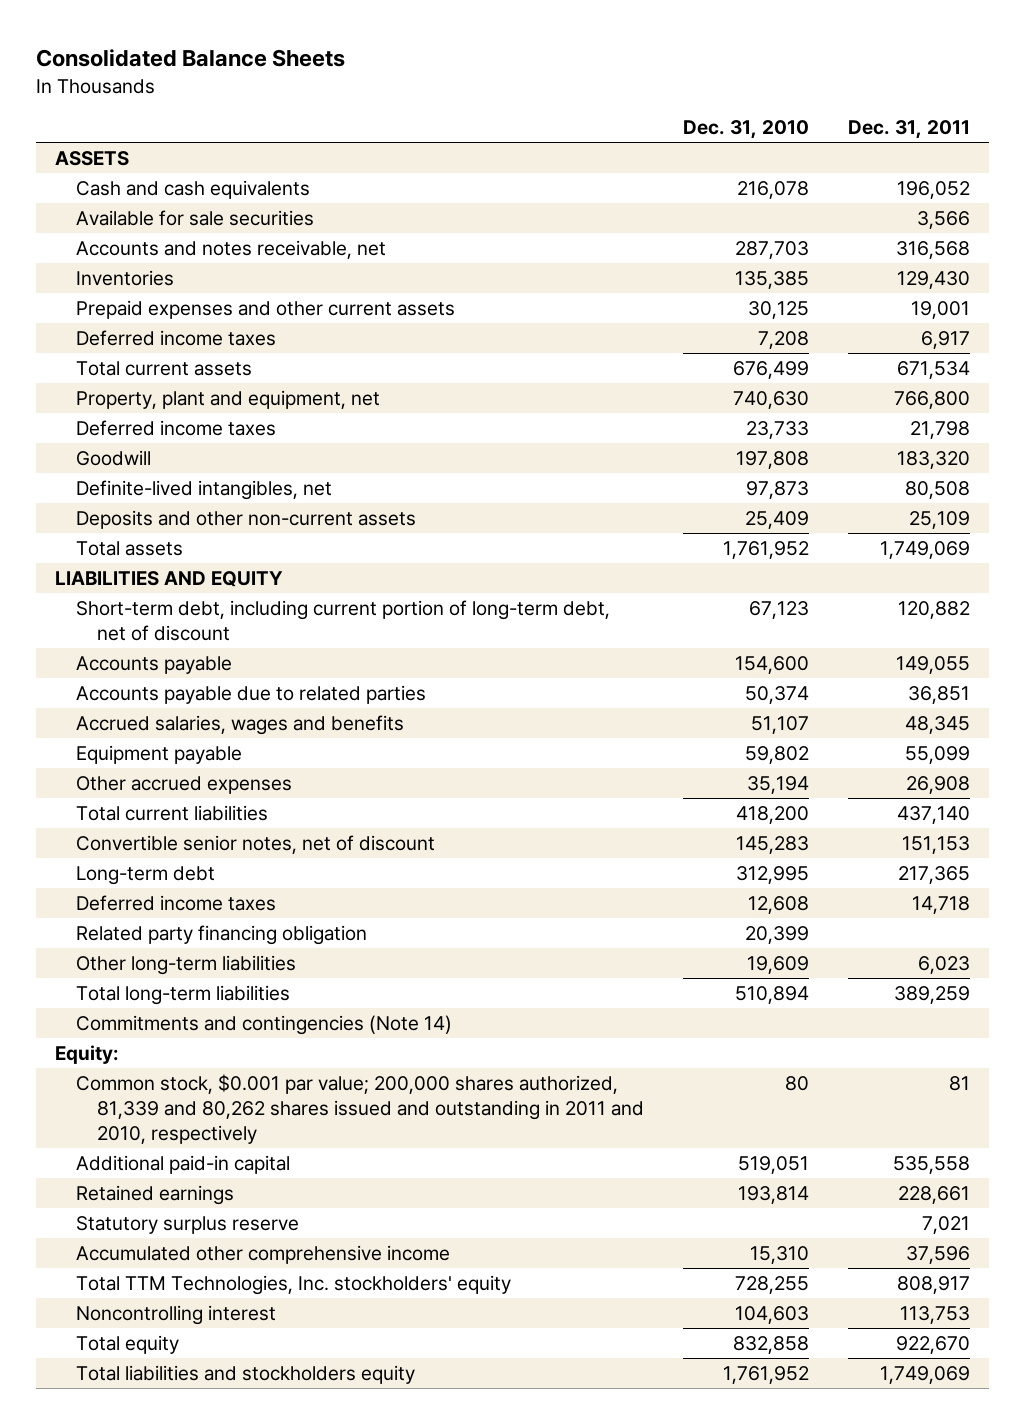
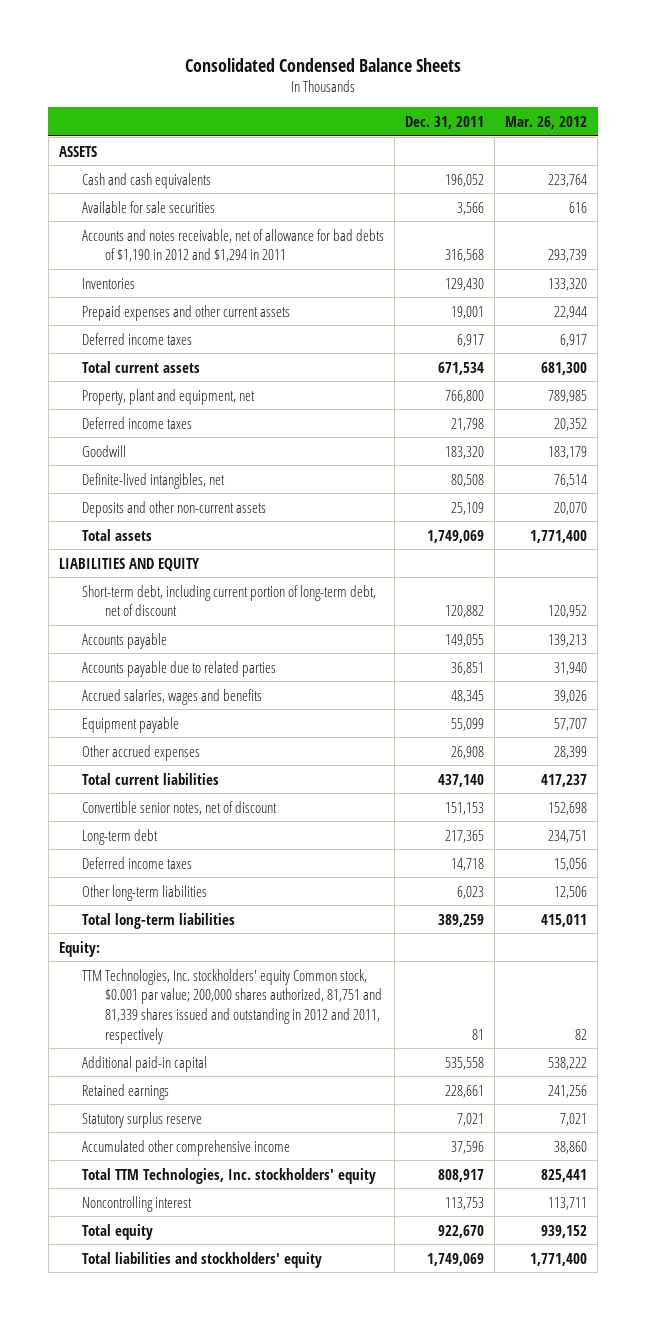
[36,49,346,68] Consolidated Balance Sheets -> [184,57,461,72] Consolidated Condensed Balance Sheets
[682,120,809,140] Dec. 31, 2010 -> none
none -> [505,116,588,130] Mar. 26, 2012
[76,239,387,259] Accounts and notes receivable, net -> [81,228,384,263] Accounts and notes receivable, net of allowance for bad debts of $1,190 in 2012 and $1,294 in 2011
[76,924,368,945] Related party financing obligation -> none
[76,1014,453,1035] Commitments and contingencies (Note 14) -> none
[76,1073,645,1144] Common stock, $0.001 par value; 200,000 shares authorized, 81,339 and 80,262 shares issued and outstanding in 2011 and 2010, respectively -> [81,968,383,1044] TTM Technologies, Inc. stockholders' equity Common stock, $0.001 par value; 200,000 shares authorized, 81,751 and 81,339 shares issued and outstanding in 2012 and 2011, respectively
[76,1364,416,1384] Total liabilities and stockholders equity -> [81,1251,322,1268] Total liabilities and stockholders' equity

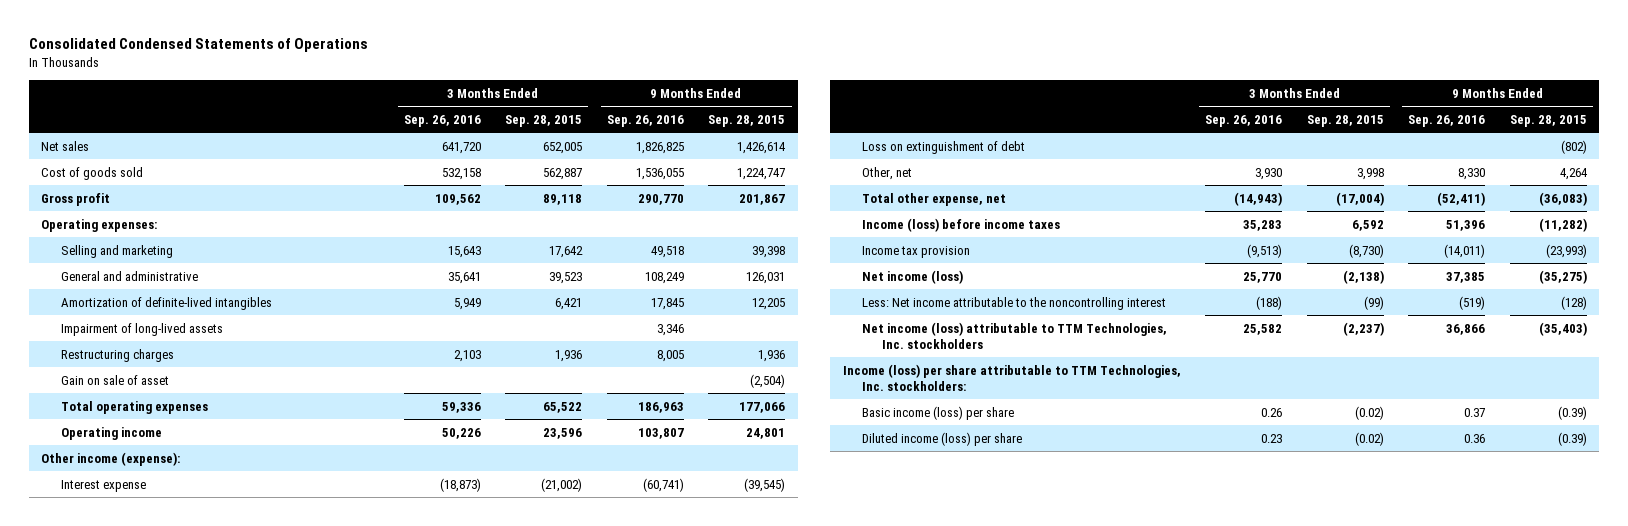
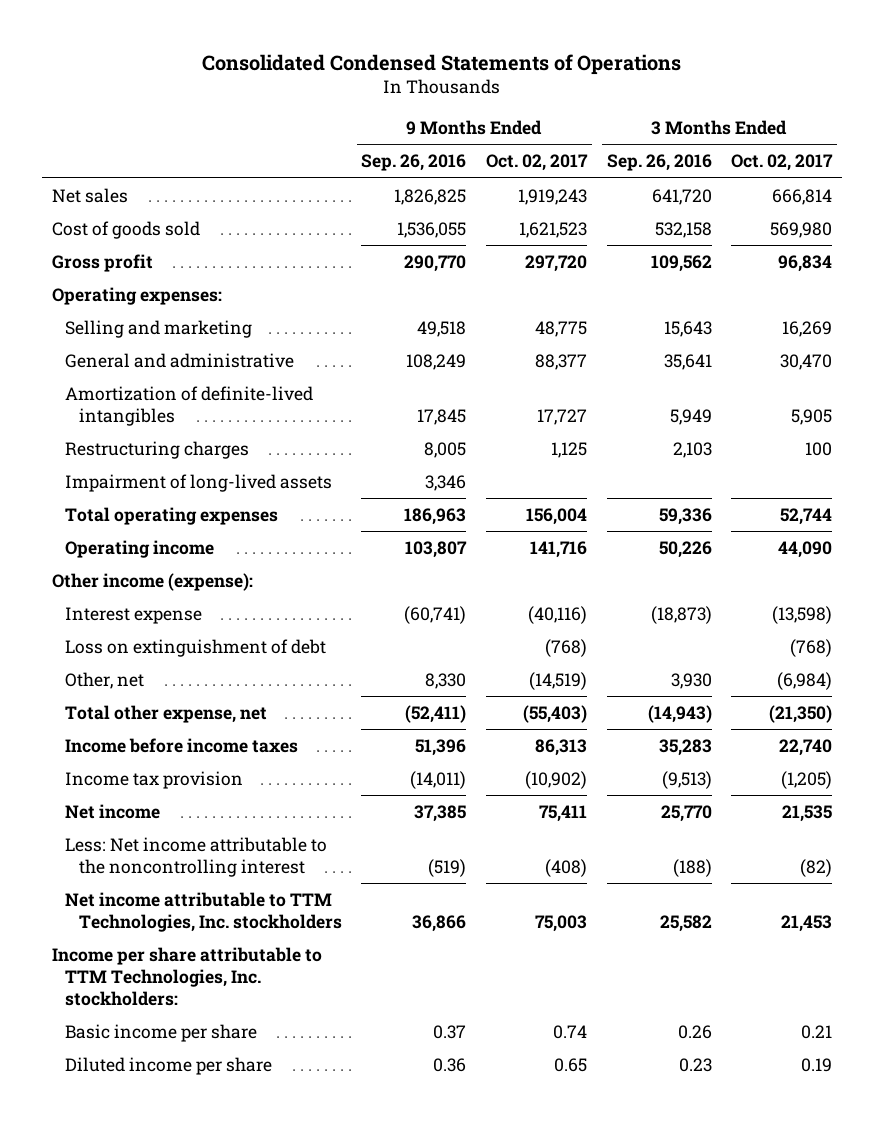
[505,114,583,127] Sep. 28, 2015 -> none
[708,114,786,127] Sep. 28, 2015 -> none
none -> [486,154,589,172] Oct. 02, 2017
none -> [731,154,834,172] Oct. 02, 2017
[60,374,169,385] Gain on sale of asset -> none
[60,322,223,336] Impairment of long-lived assets -> [65,474,333,493] Impairment of long-lived assets
[862,217,1061,232] Income (loss) before income taxes -> [65,738,299,754] Income before income taxes
[862,269,964,284] Net income (loss) -> [65,804,161,820] Net income
[862,321,1168,349] Net income (loss) attributable to TTM Technologies, Inc. stockholders -> [65,892,342,932] Net income attributable to TTM Technologies, Inc. stockholders
[842,363,1181,391] Income (loss) per share attributable to TTM Technologies, Inc. stockholders: -> [52,947,323,1006] Income per share attributable to TTM Technologies, Inc. stockholders:
[862,405,1015,420] Basic income (loss) per share -> [65,1024,258,1043] Basic income per share
[862,431,1023,446] Diluted income (loss) per share -> [65,1057,273,1076] Diluted income per share

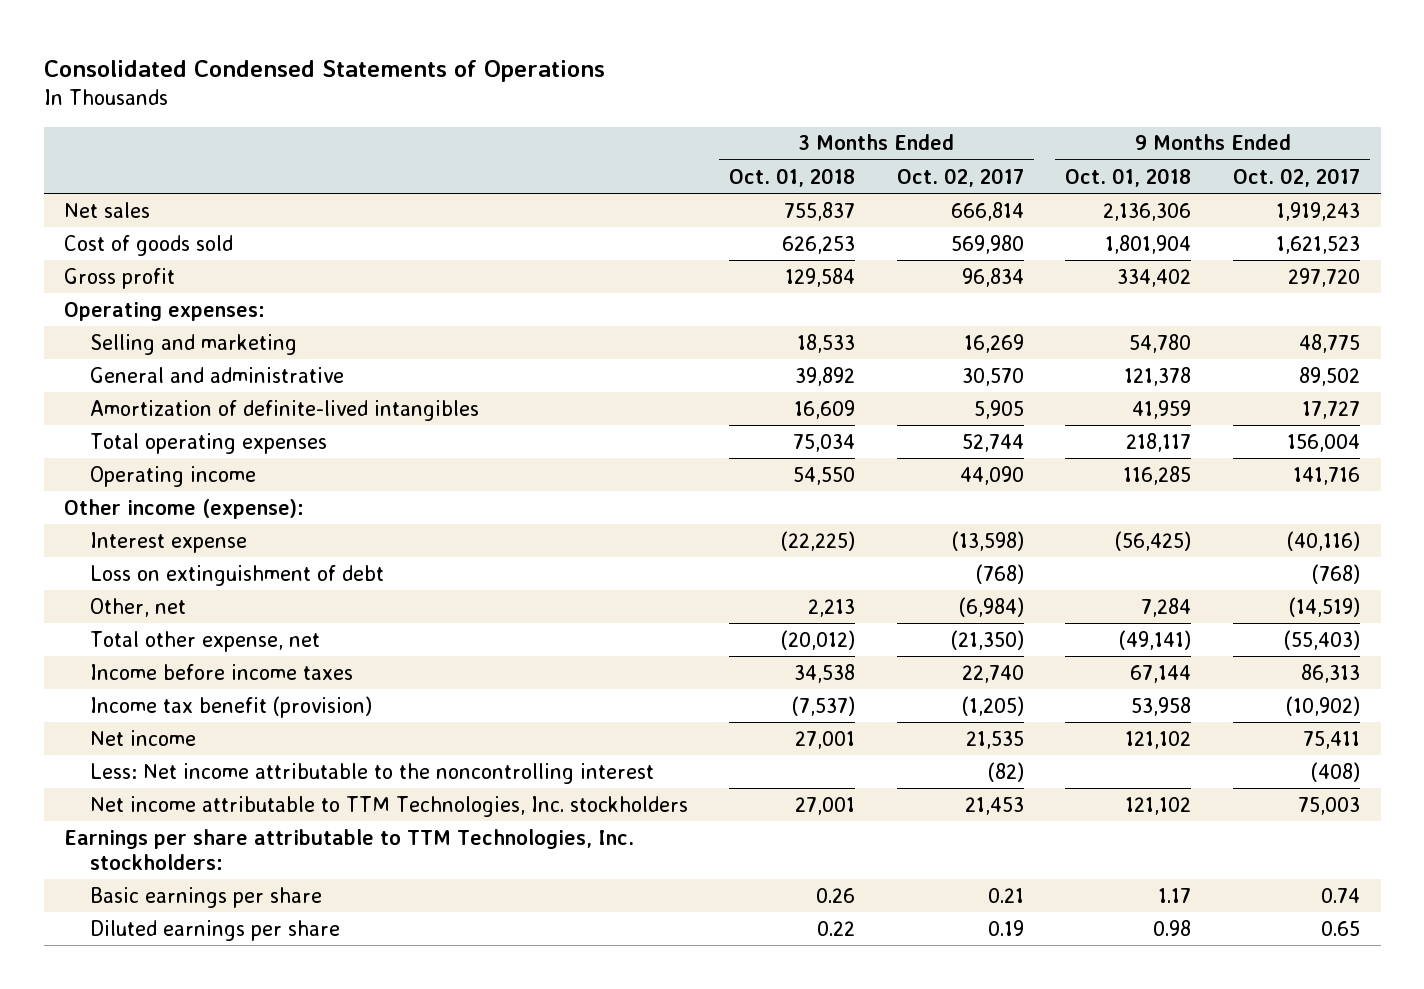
[361,154,467,172] Sep. 26, 2016 -> none
[606,154,712,172] Sep. 26, 2016 -> none
none -> [729,167,856,187] Oct. 01, 2018
none -> [1065,167,1192,187] Oct. 01, 2018
[535,354,588,371] 88,377 -> [1298,366,1360,386] 89,502
[780,354,833,371] 30,470 -> [961,367,1024,386] 30,570
[65,441,250,460] Restructuring charges -> none
[65,474,333,493] Impairment of long-lived assets -> none
[65,771,244,790] Income tax provision -> [89,695,372,718] Income tax benefit (provision)
[52,947,323,1006] Income per share attributable to TTM Technologies, Inc. stockholders: -> [64,828,635,871] Earnings per share attributable to TTM Technologies, Inc. stockholders:
[65,1024,258,1043] Basic income per share -> [89,886,322,908] Basic earnings per share
[65,1057,273,1076] Diluted income per share -> [89,919,340,941] Diluted earnings per share

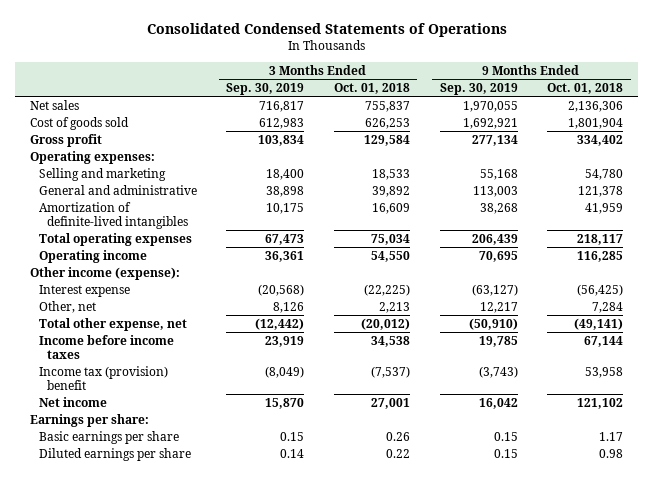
[896,167,1024,187] Oct. 02, 2017 -> none
[1232,167,1360,187] Oct. 02, 2017 -> none
none -> [226,83,305,96] Sep. 30, 2019
none -> [439,83,518,96] Sep. 30, 2019
[89,564,384,586] Loss on extinguishment of debt -> none
[89,695,372,718] Income tax benefit (provision) -> [38,365,168,390] Income tax (provision) benefit
[89,762,654,784] Less: Net income attributable to the noncontrolling interest -> none
[89,795,688,817] Net income attributable to TTM Technologies, Inc. stockholders -> none
[64,828,635,871] Earnings per share attributable to TTM Technologies, Inc. stockholders: -> [30,413,150,427] Earnings per share:

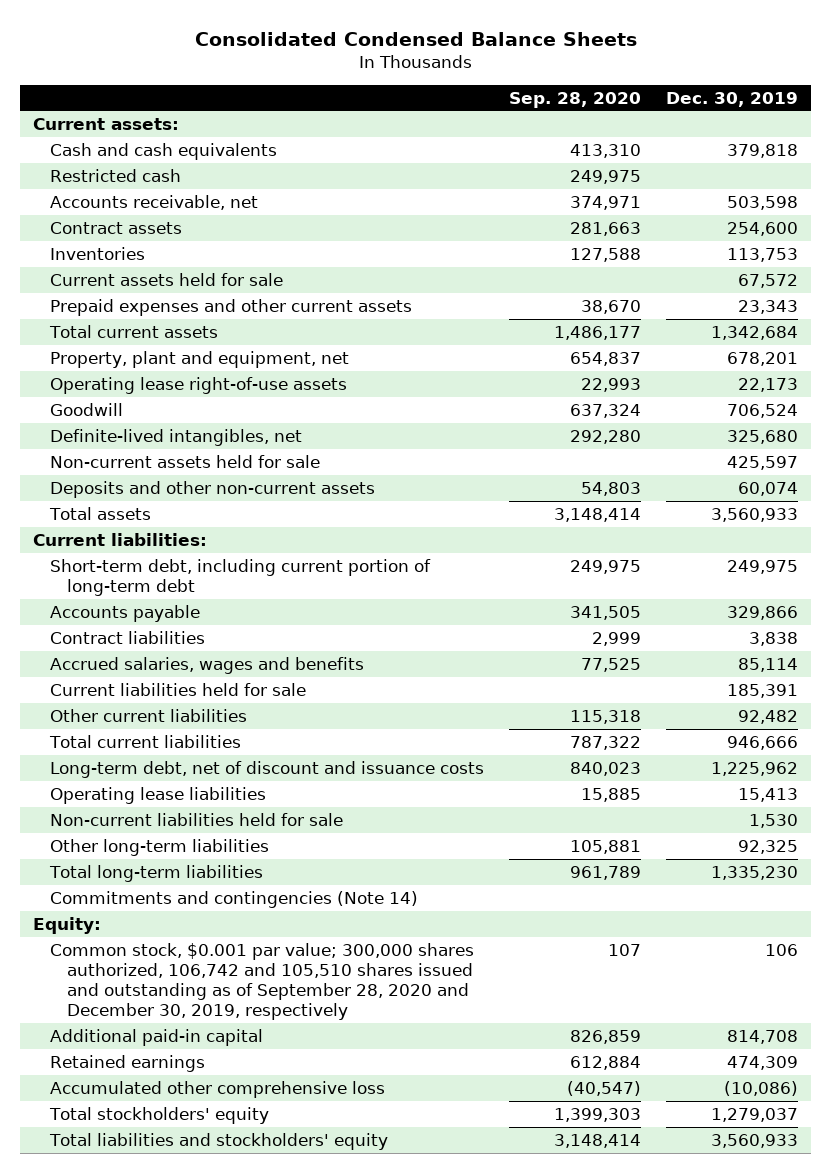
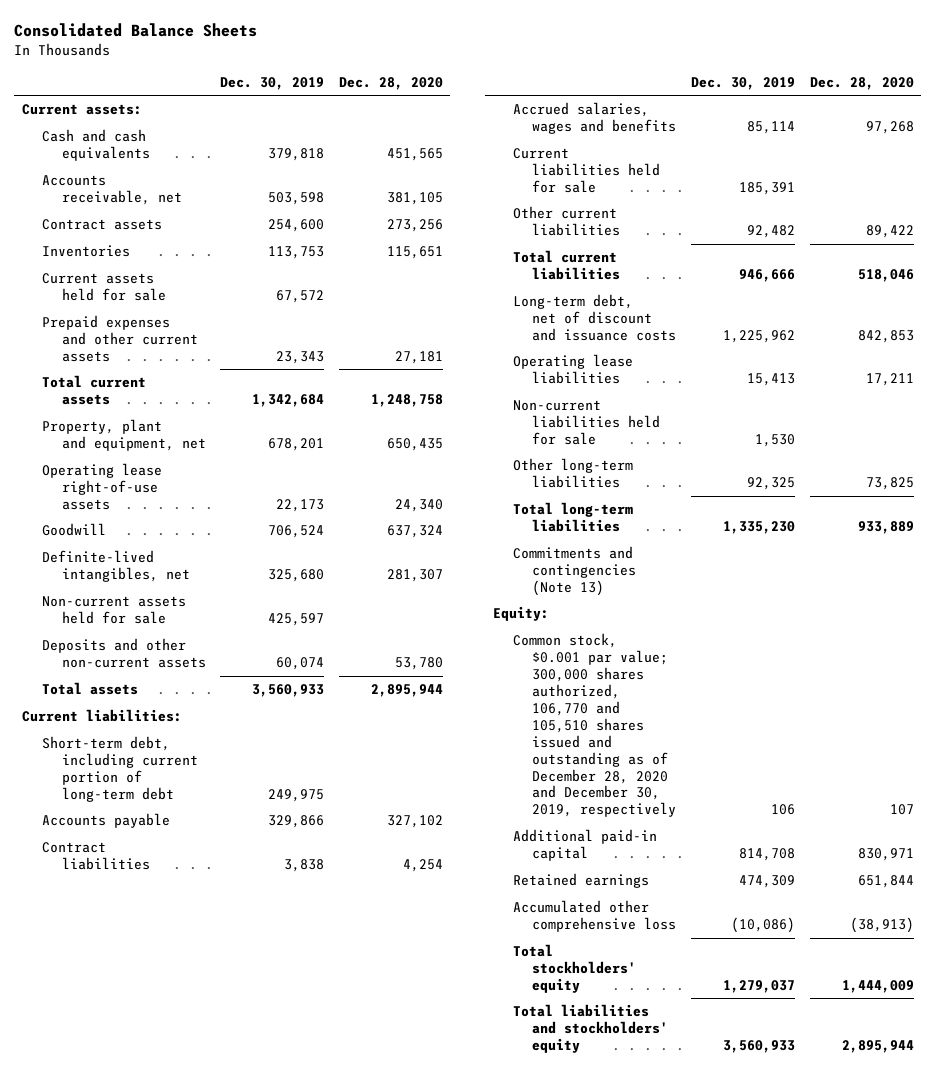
[194,31,637,46] Consolidated Condensed Balance Sheets -> [14,23,258,38] Consolidated Balance Sheets
[509,91,642,108] Sep. 28, 2020 -> none
none -> [339,77,444,91] Dec. 28, 2020
[50,168,182,182] Restricted cash -> none
[50,890,419,908] Commitments and contingencies (Note 14) -> [512,546,637,597] Commitments and contingencies (Note 13)
[50,942,475,1021] Common stock, $0.001 par value; 300,000 shares authorized, 106,742 and 105,510 shares issued and outstanding as of September 28, 2020 and December 30, 2019, respectively -> [512,633,677,818] Common stock, $0.001 par value; 300,000 shares authorized, 106,770 and 105,510 shares issued and outstanding as of December 28, 2020 and December 30, 2019, respectively

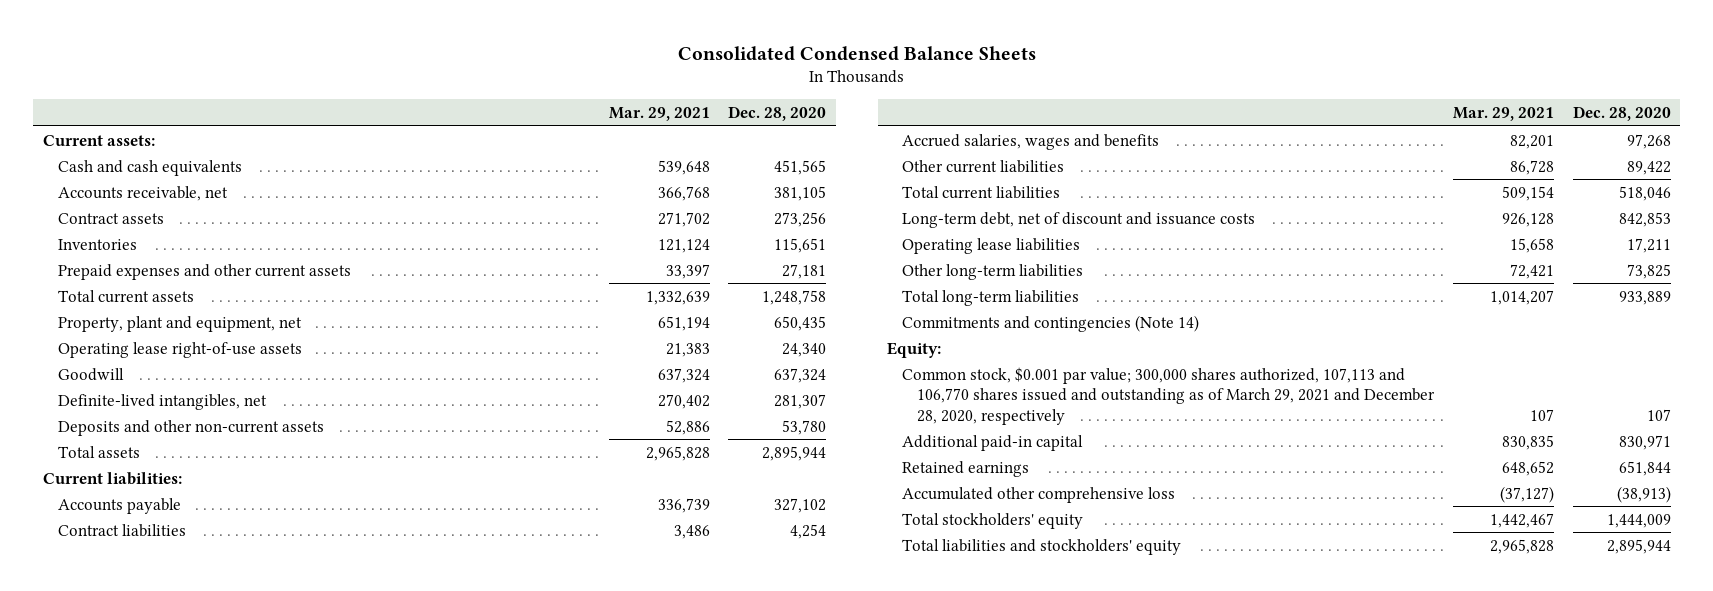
[14,23,258,38] Consolidated Balance Sheets -> [677,45,1036,61] Consolidated Condensed Balance Sheets
[220,77,325,91] Dec. 30, 2019 -> none
none -> [608,106,710,121] Mar. 29, 2021
[41,273,166,302] Current assets held for sale -> none
[41,596,186,625] Non-current assets held for sale -> none
[41,736,198,802] Short-term debt, including current portion of long-term debt -> none
[512,148,661,194] Current liabilities held for sale -> none
[512,400,661,446] Non-current liabilities held for sale -> none
[512,546,637,597] Commitments and contingencies (Note 13) -> [902,314,1200,332] Commitments and contingencies (Note 14)
[512,633,677,818] Common stock, $0.001 par value; 300,000 shares authorized, 106,770 and 105,510 shares issued and outstanding as of December 28, 2020 and December 30, 2019, respectively -> [902,366,1436,425] Common stock, $0.001 par value; 300,000 shares authorized, 107,113 and 106,770 shares issued and outstanding as of March 29, 2021 and December 28, 2020, respectively

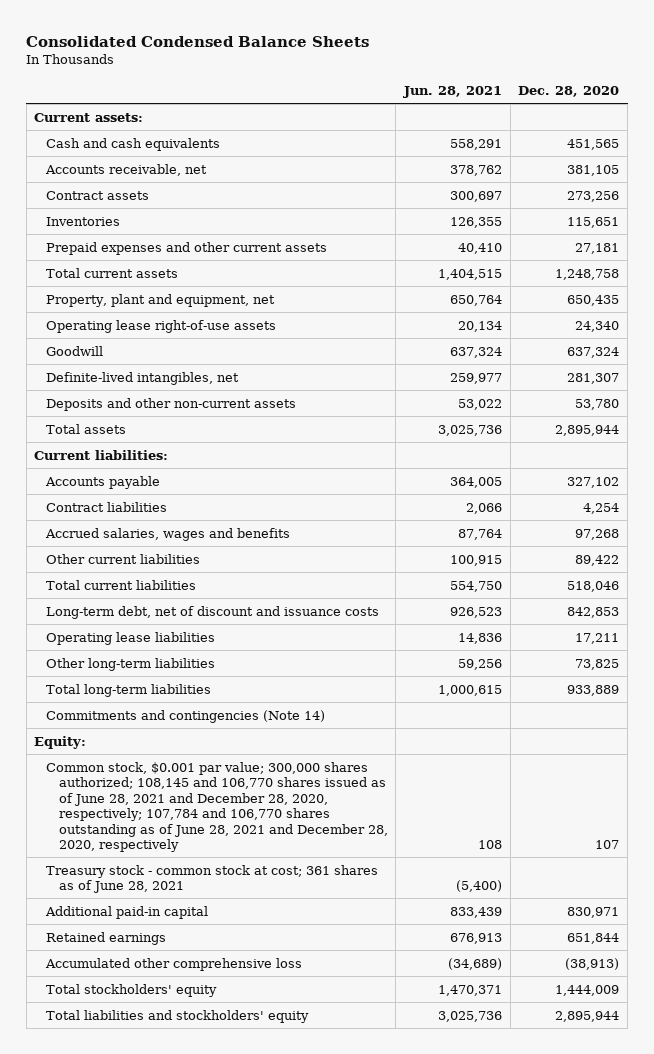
[608,106,710,121] Mar. 29, 2021 -> none
none -> [403,86,503,99] Jun. 28, 2021
[902,366,1436,425] Common stock, $0.001 par value; 300,000 shares authorized, 107,113 and 106,770 shares issued and outstanding as of March 29, 2021 and December 28, 2020, respectively -> [46,761,388,853] Common stock, $0.001 par value; 300,000 shares authorized; 108,145 and 106,770 shares issued as of June 28, 2021 and December 28, 2020, respectively; 107,784 and 106,770 shares outstanding as of June 28, 2021 and December 28, 2020, respectively
none -> [46,864,379,894] Treasury stock - common stock at cost; 361 shares as of June 28, 2021

